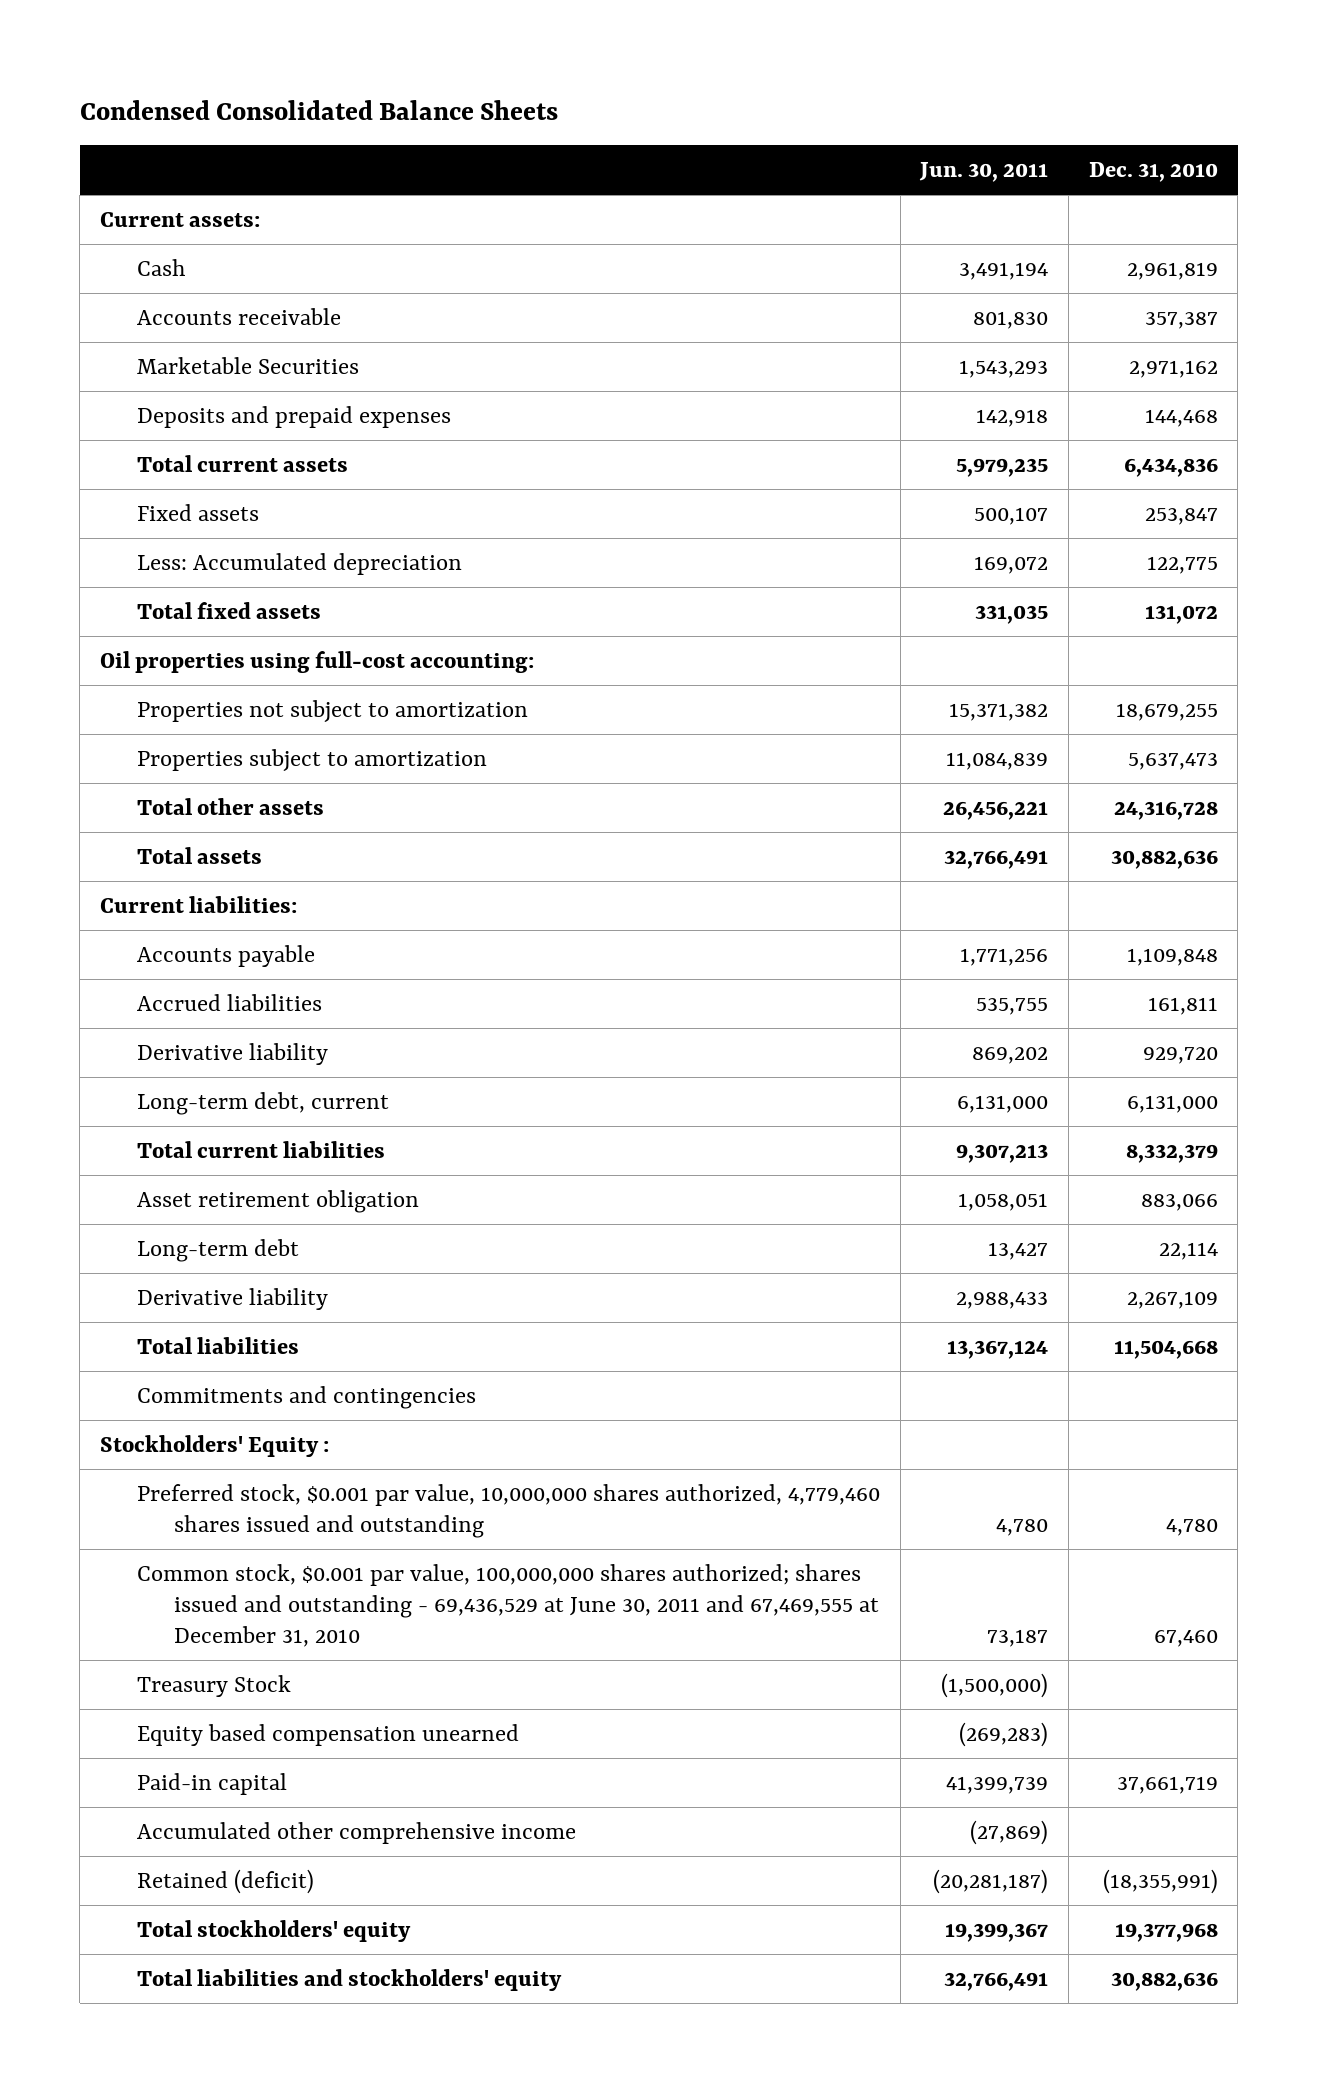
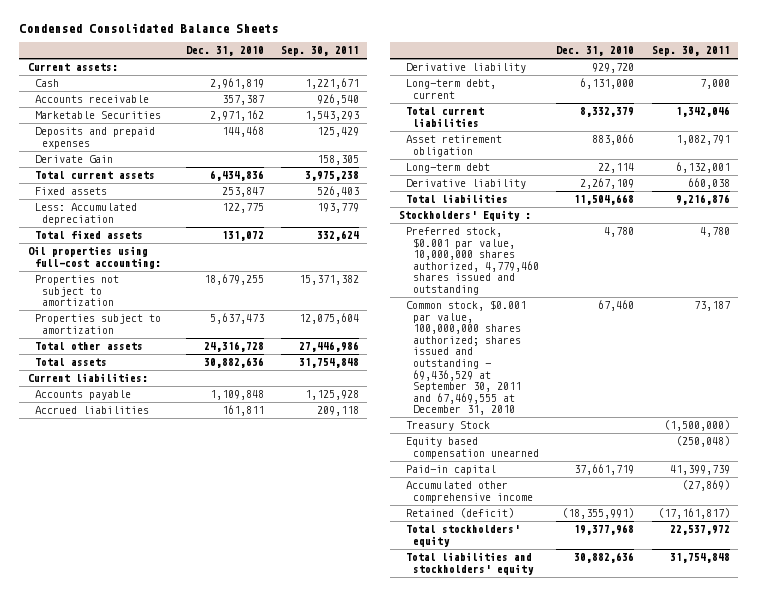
[919,162,1049,183] Jun. 30, 2011 -> none
none -> [280,46,359,57] Sep. 30, 2011
none -> [35,155,114,164] Derivate Gain
[136,1385,476,1409] Commitments and contingencies -> none
[136,1563,880,1648] Common stock, $0.001 par value, 100,000,000 shares authorized; shares issued and outstanding - 69,436,529 at June 30, 2011 and 67,469,555 at December 31, 2010 -> [405,300,526,416] Common stock, $0.001 par value, 100,000,000 shares authorized; shares issued and outstanding - 69,436,529 at September 30, 2011 and 67,469,555 at December 31, 2010

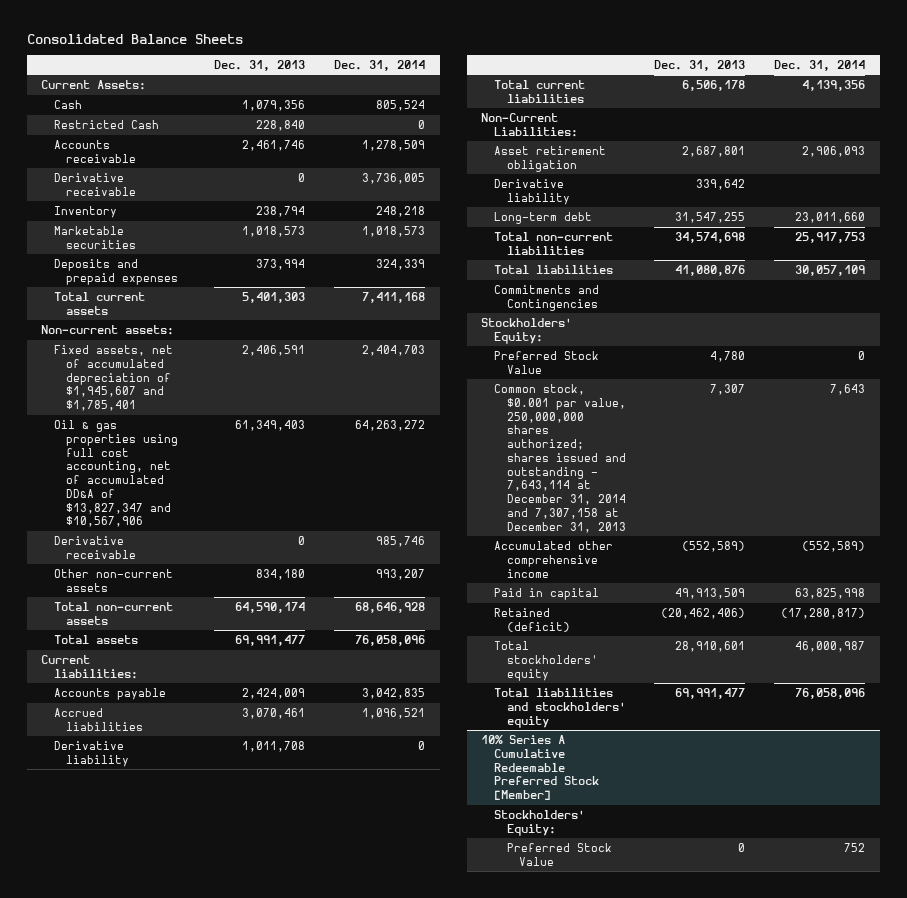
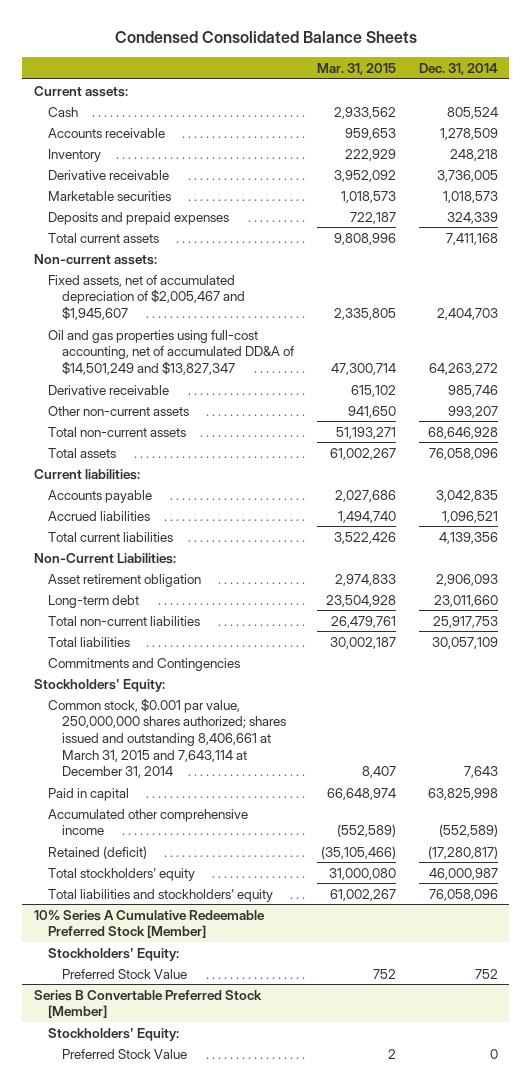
[26,33,243,44] Consolidated Balance Sheets -> [114,31,417,44] Condensed Consolidated Balance Sheets
[214,59,306,71] Dec. 31, 2013 -> none
none -> [316,62,396,75] Mar. 31, 2015
[41,80,147,91] Current Assets: -> [33,85,128,97] Current assets:
[53,120,159,130] Restricted Cash -> none
[53,173,137,196] Derivative receivable -> [47,169,169,180] Derivative receivable
[53,345,173,412] Fixed assets, net of accumulated depreciation of $1,945,607 and $1,785,401 -> [47,274,245,320] Fixed assets, net of accumulated depreciation of $2,005,467 and $1,945,607
[53,420,179,528] Oil & gas properties using full cost accounting, net of accumulated DD&A of $13,827,347 and $10,567,906 -> [47,329,294,375] Oil and gas properties using full-cost accounting, net of accumulated DD&A of $14,501,249 and $13,827,347
[53,741,130,767] Derivative liability -> none
[494,179,570,205] Derivative liability -> none
[494,351,600,374] Preferred Stock Value -> none
[494,384,626,533] Common stock, $0.001 par value, 250,000,000 shares authorized; shares issued and outstanding - 7,643,114 at December 31, 2014 and 7,307,158 at December 31, 2013 -> [47,697,286,779] Common stock, $0.001 par value, 250,000,000 shares authorized; shares issued and outstanding 8,406,661 at March 31, 2015 and 7,643,114 at December 31, 2014
[494,541,614,578] Accumulated other comprehensive income -> [47,808,248,836] Accumulated other comprehensive income
none -> [33,989,262,1019] Series B Convertable Preferred Stock [Member]
none -> [47,1027,179,1041] Stockholders' Equity:
none -> [61,1048,187,1059] Preferred Stock Value

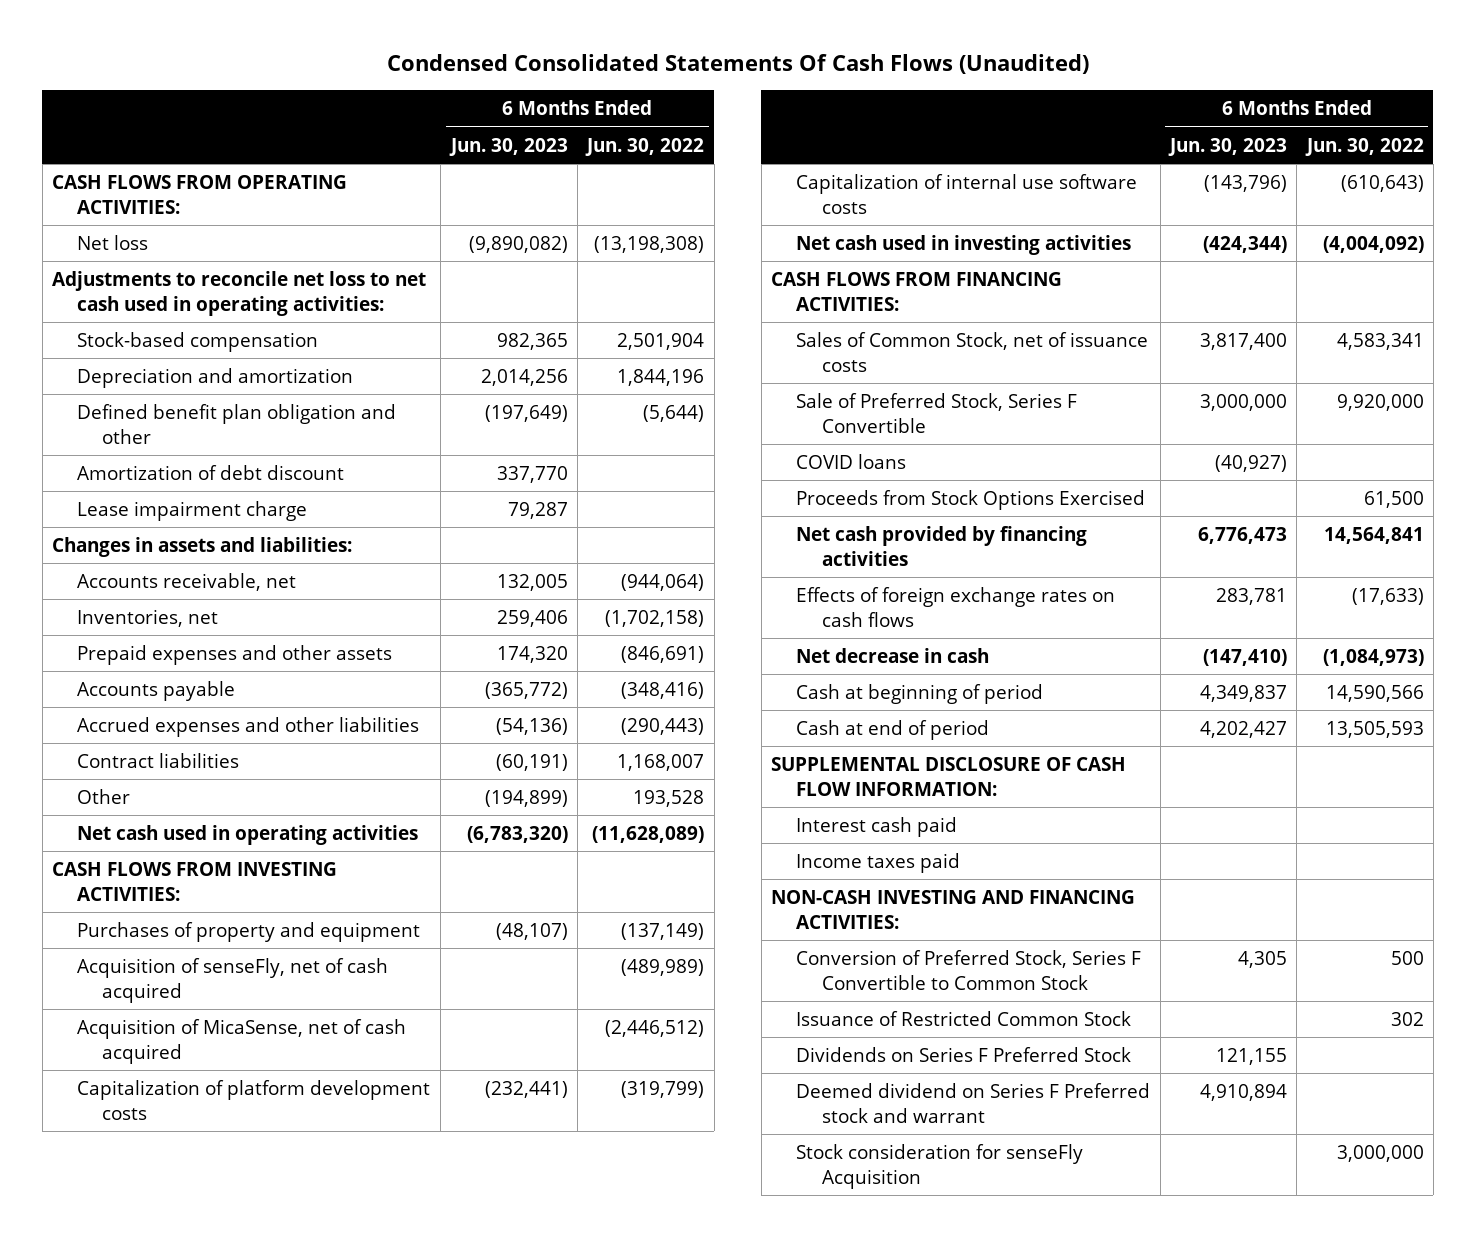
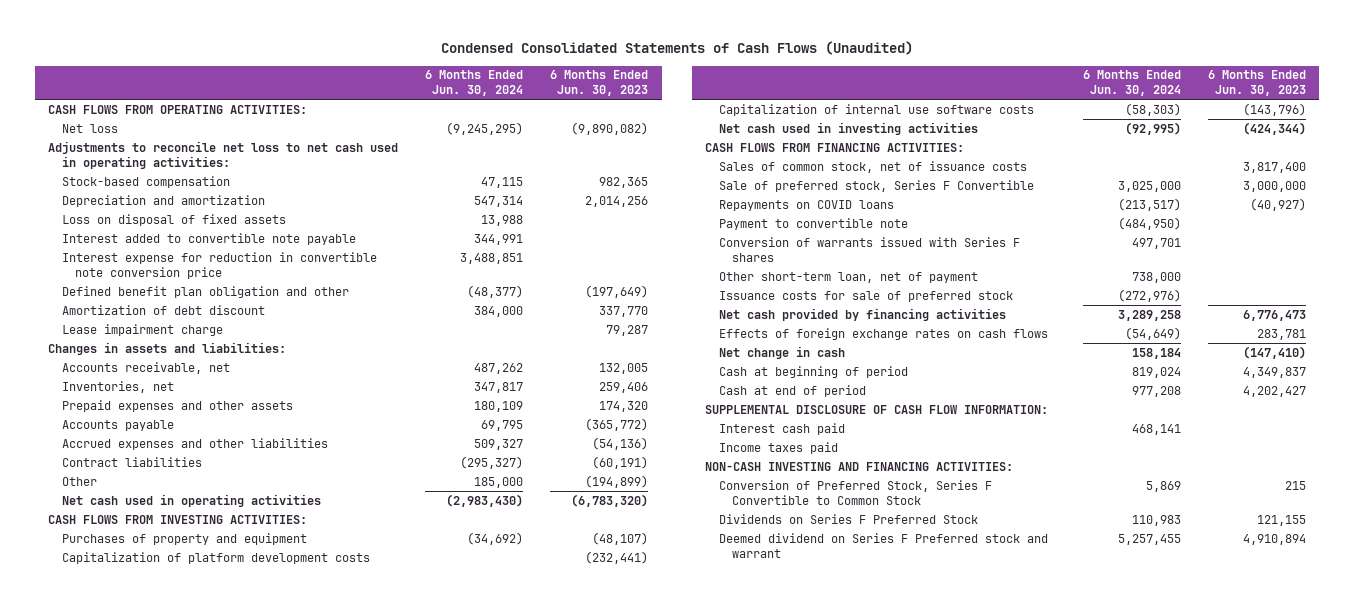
[386,54,1089,75] Condensed Consolidated Statements Of Cash Flows (Unaudited) -> [440,41,913,56] Condensed Consolidated Statements of Cash Flows (Unaudited)
[585,137,705,156] Jun. 30, 2022 -> none
none -> [425,70,524,97] 6 Months Ended Jun. 30, 2024
none -> [61,213,286,226] Loss on disposal of fixed assets
none -> [61,232,356,245] Interest added to convertible note payable
none -> [61,251,377,279] Interest expense for reduction in convertible note conversion price
[77,957,389,1003] Acquisition of senseFly, net of cash acquired -> none
[77,1018,407,1064] Acquisition of MicaSense, net of cash acquired -> none
[796,489,1146,510] Proceeds from Stock Options Exercised -> none
[796,331,1149,372] Sales of Common Stock, net of issuance costs -> [718,160,1027,173] Sales of common stock, net of issuance costs
[796,392,1078,433] Sale of Preferred Stock, Series F Convertible -> [718,179,1034,192] Sale of preferred stock, Series F Convertible
[796,453,907,469] COVID loans -> [718,199,894,211] Repayments on COVID loans
none -> [718,217,908,230] Payment to convertible note
none -> [718,236,1020,262] Conversion of warrants issued with Series F shares
none -> [718,271,978,283] Other short-term loan, net of payment
none -> [718,290,1013,302] Issuance costs for sale of preferred stock
[796,647,990,663] Net decrease in cash -> [718,345,845,359] Net change in cash
[796,1010,1132,1026] Issuance of Restricted Common Stock -> none
[1238,950,1288,968] 4,305 -> [1284,480,1306,490] 215
[796,1143,1084,1189] Stock consideration for senseFly Acquisition -> none

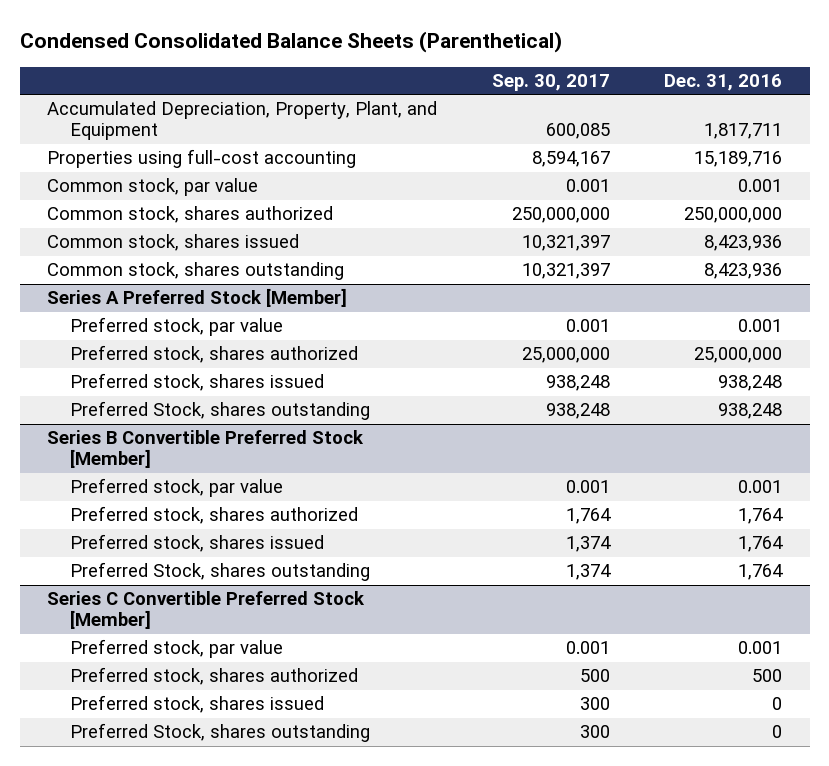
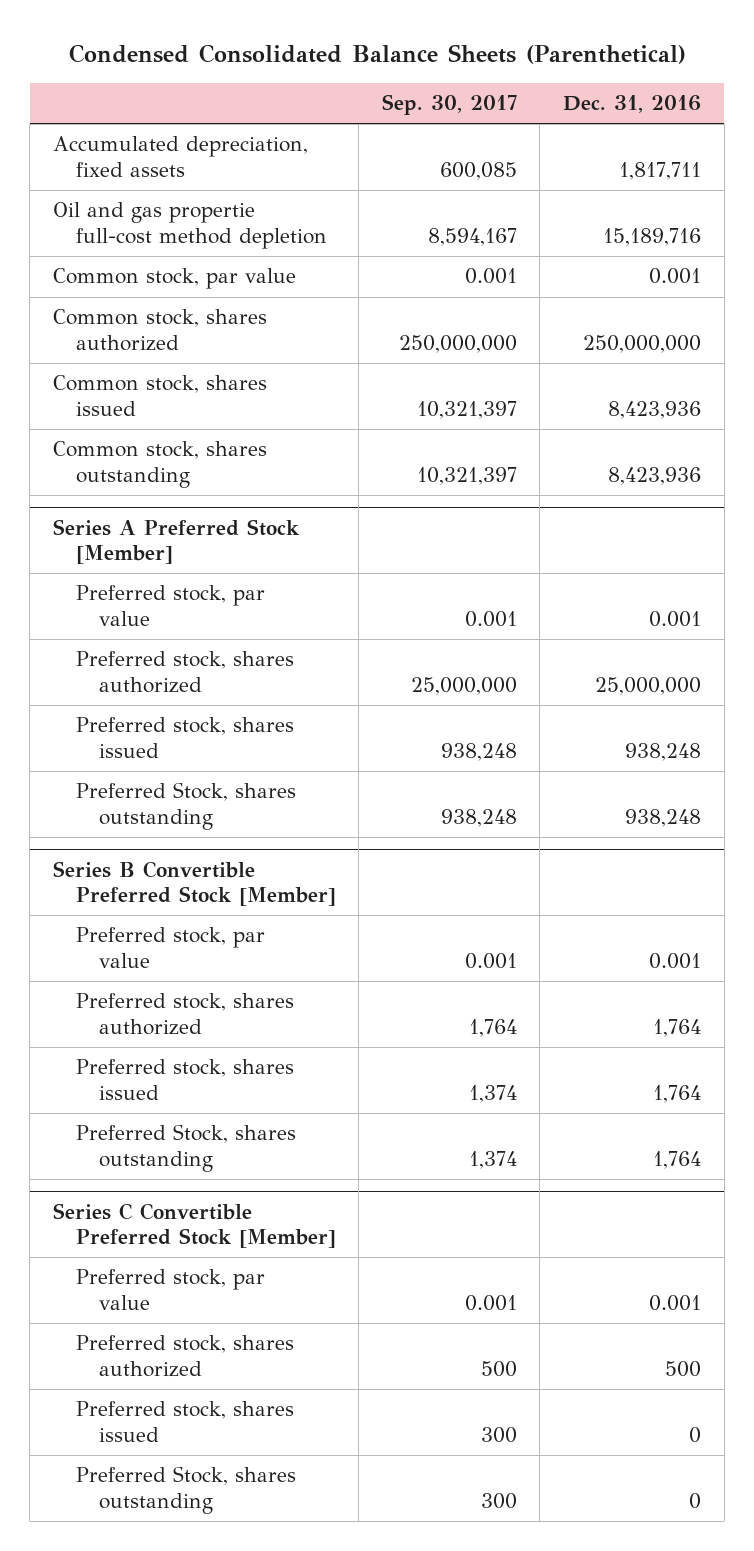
[47,101,438,141] Accumulated Depreciation, Property, Plant, and Equipment -> [52,136,308,177] Accumulated depreciation, fixed assets
[47,149,357,169] Properties using full-cost accounting -> [52,202,327,249] Oil and gas propertie full-cost method depletion

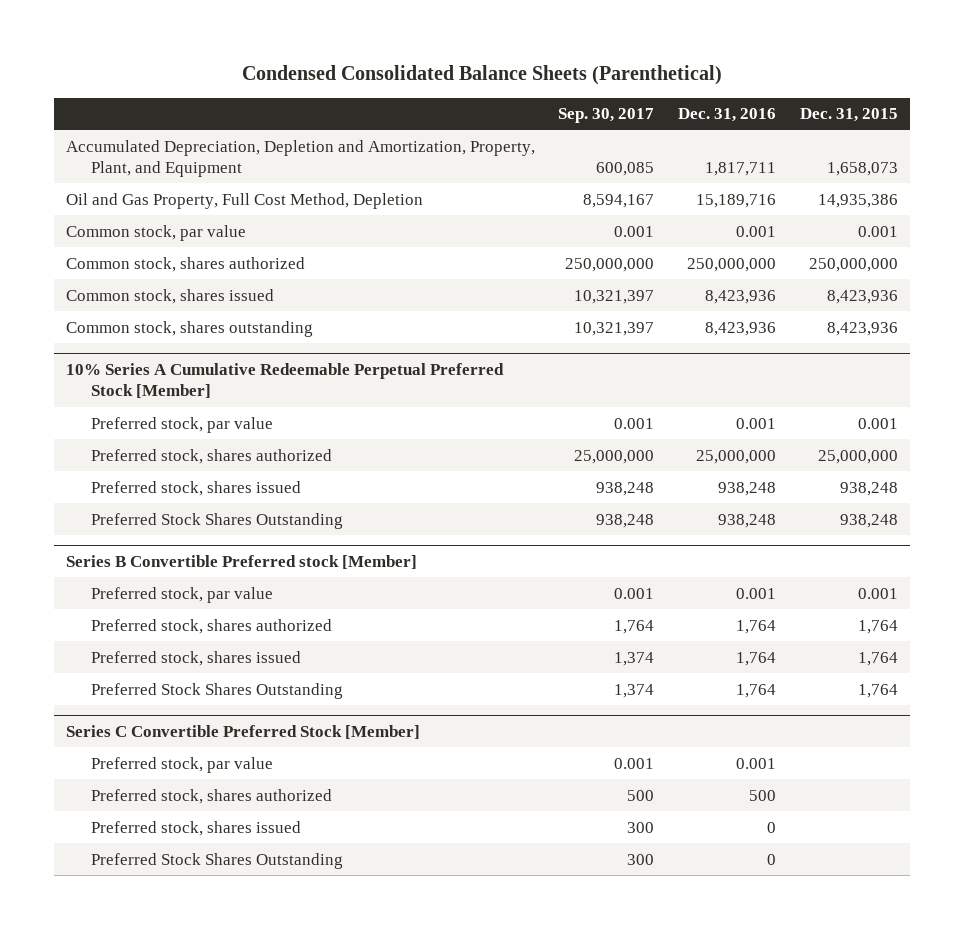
none -> [800,108,899,123] Dec. 31, 2015
[52,136,308,177] Accumulated depreciation, fixed assets -> [65,139,535,177] Accumulated Depreciation, Depletion and Amortization, Property, Plant, and Equipment
[52,202,327,249] Oil and gas propertie full-cost method depletion -> [65,192,423,209] Oil and Gas Property, Full Cost Method, Depletion
[52,518,300,565] Series A Preferred Stock [Member] -> [65,363,504,399] 10% Series A Cumulative Redeemable Perpetual Preferred Stock [Member]
[75,782,296,830] Preferred Stock, shares outstanding -> [91,512,344,529] Preferred Stock Shares Outstanding
[52,860,336,907] Series B Convertible Preferred Stock [Member] -> [65,555,417,570] Series B Convertible Preferred stock [Member]
[75,1124,296,1172] Preferred Stock, shares outstanding -> [91,682,344,699] Preferred Stock Shares Outstanding
[75,1466,296,1514] Preferred Stock, shares outstanding -> [91,852,344,869] Preferred Stock Shares Outstanding

